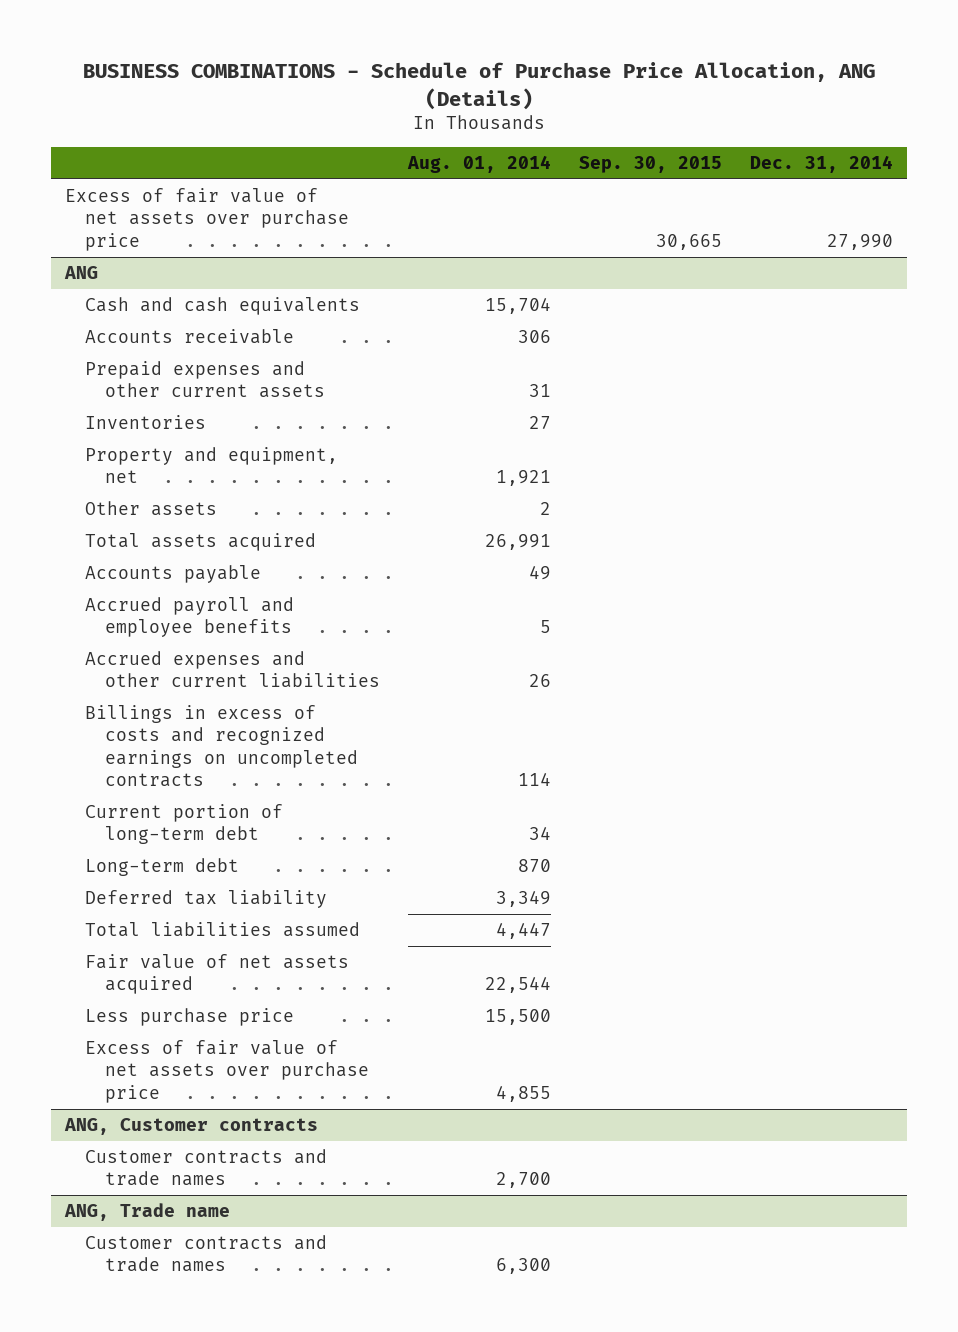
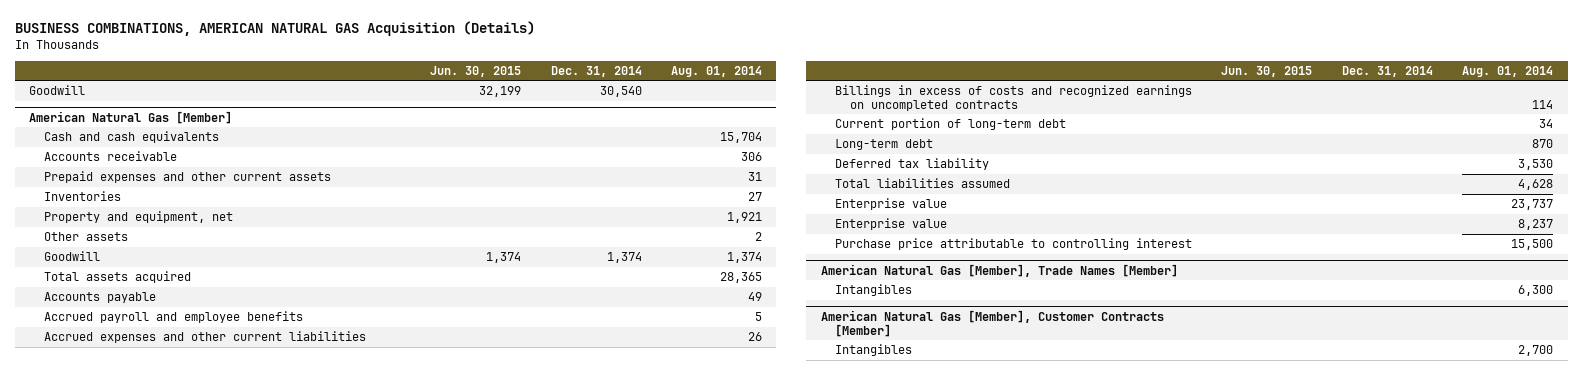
[82,62,875,110] BUSINESS COMBINATIONS - Schedule of Purchase Price Allocation, ANG (Details) -> [14,21,535,37] BUSINESS COMBINATIONS, AMERICAN NATURAL GAS Acquisition (Details)
[578,155,722,173] Sep. 30, 2015 -> none
none -> [430,65,522,77] Jun. 30, 2015
[65,188,350,251] Excess of fair value of net assets over purchase price -> none
none -> [29,85,86,96] Goodwill
[64,266,99,280] ANG -> [29,110,233,124] American Natural Gas [Member]
none -> [43,251,100,262] Goodwill
[485,534,552,551] 26,991 -> [719,272,762,284] 28,365
[85,954,350,995] Fair value of net assets acquired -> none
[85,1040,370,1103] Excess of fair value of net assets over purchase price -> none
[64,1118,319,1136] ANG, Customer contracts -> none
[85,1149,328,1187] Customer contracts and trade names -> none
[64,1203,231,1222] ANG, Trade name -> none
[85,1235,328,1273] Customer contracts and trade names -> none
[496,890,552,908] 3,349 -> [1518,159,1554,171] 3,530
[496,922,552,940] 4,447 -> [1518,179,1554,191] 4,628
none -> [835,198,948,211] Enterprise value
none -> [835,218,948,231] Enterprise value
[85,1008,295,1027] Less purchase price -> [835,238,1193,251] Purchase price attributable to controlling interest
none -> [820,263,1178,277] American Natural Gas [Member], Trade Names [Member]
none -> [835,284,913,297] Intangibles
none -> [820,309,1164,337] American Natural Gas [Member], Customer Contracts [Member]
none -> [835,344,913,357] Intangibles

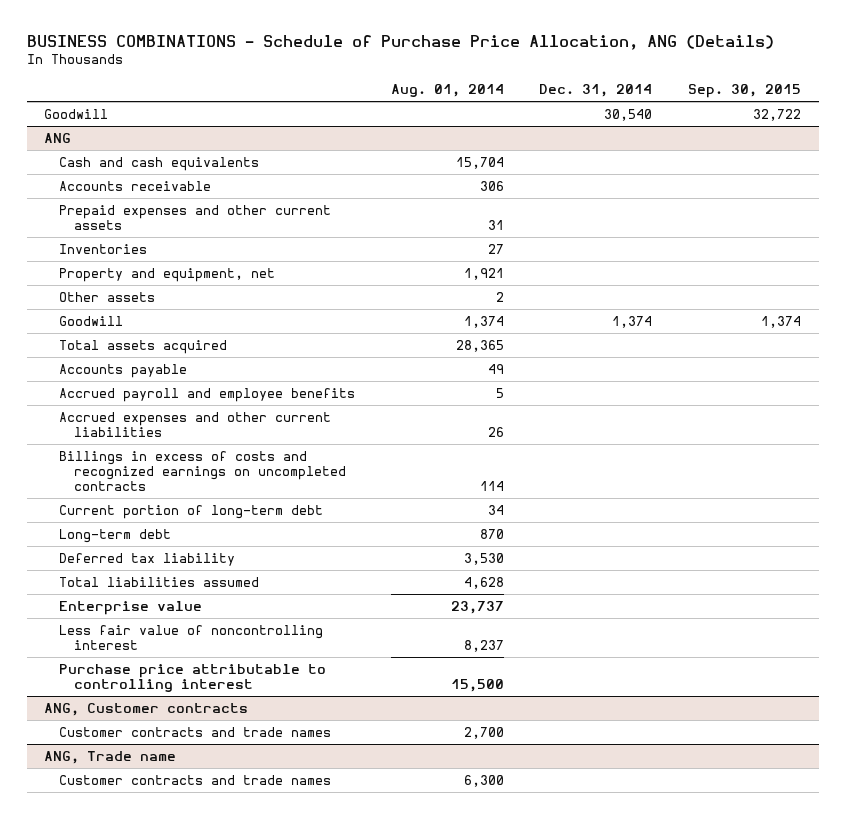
[14,21,535,37] BUSINESS COMBINATIONS, AMERICAN NATURAL GAS Acquisition (Details) -> [26,34,774,50] BUSINESS COMBINATIONS - Schedule of Purchase Price Allocation, ANG (Details)
[430,65,522,77] Jun. 30, 2015 -> none
none -> [687,84,801,99] Sep. 30, 2015
[29,110,233,124] American Natural Gas [Member] -> [44,132,72,143] ANG
[835,218,948,231] Enterprise value -> [59,624,324,651] Less fair value of noncontrolling interest
[820,263,1178,277] American Natural Gas [Member], Trade Names [Member] -> none
[835,284,913,297] Intangibles -> none
[820,309,1164,337] American Natural Gas [Member], Customer Contracts [Member] -> none
[835,344,913,357] Intangibles -> none
none -> [44,702,249,716] ANG, Customer contracts
none -> [59,726,332,737] Customer contracts and trade names
none -> [44,750,177,764] ANG, Trade name
none -> [59,774,332,785] Customer contracts and trade names

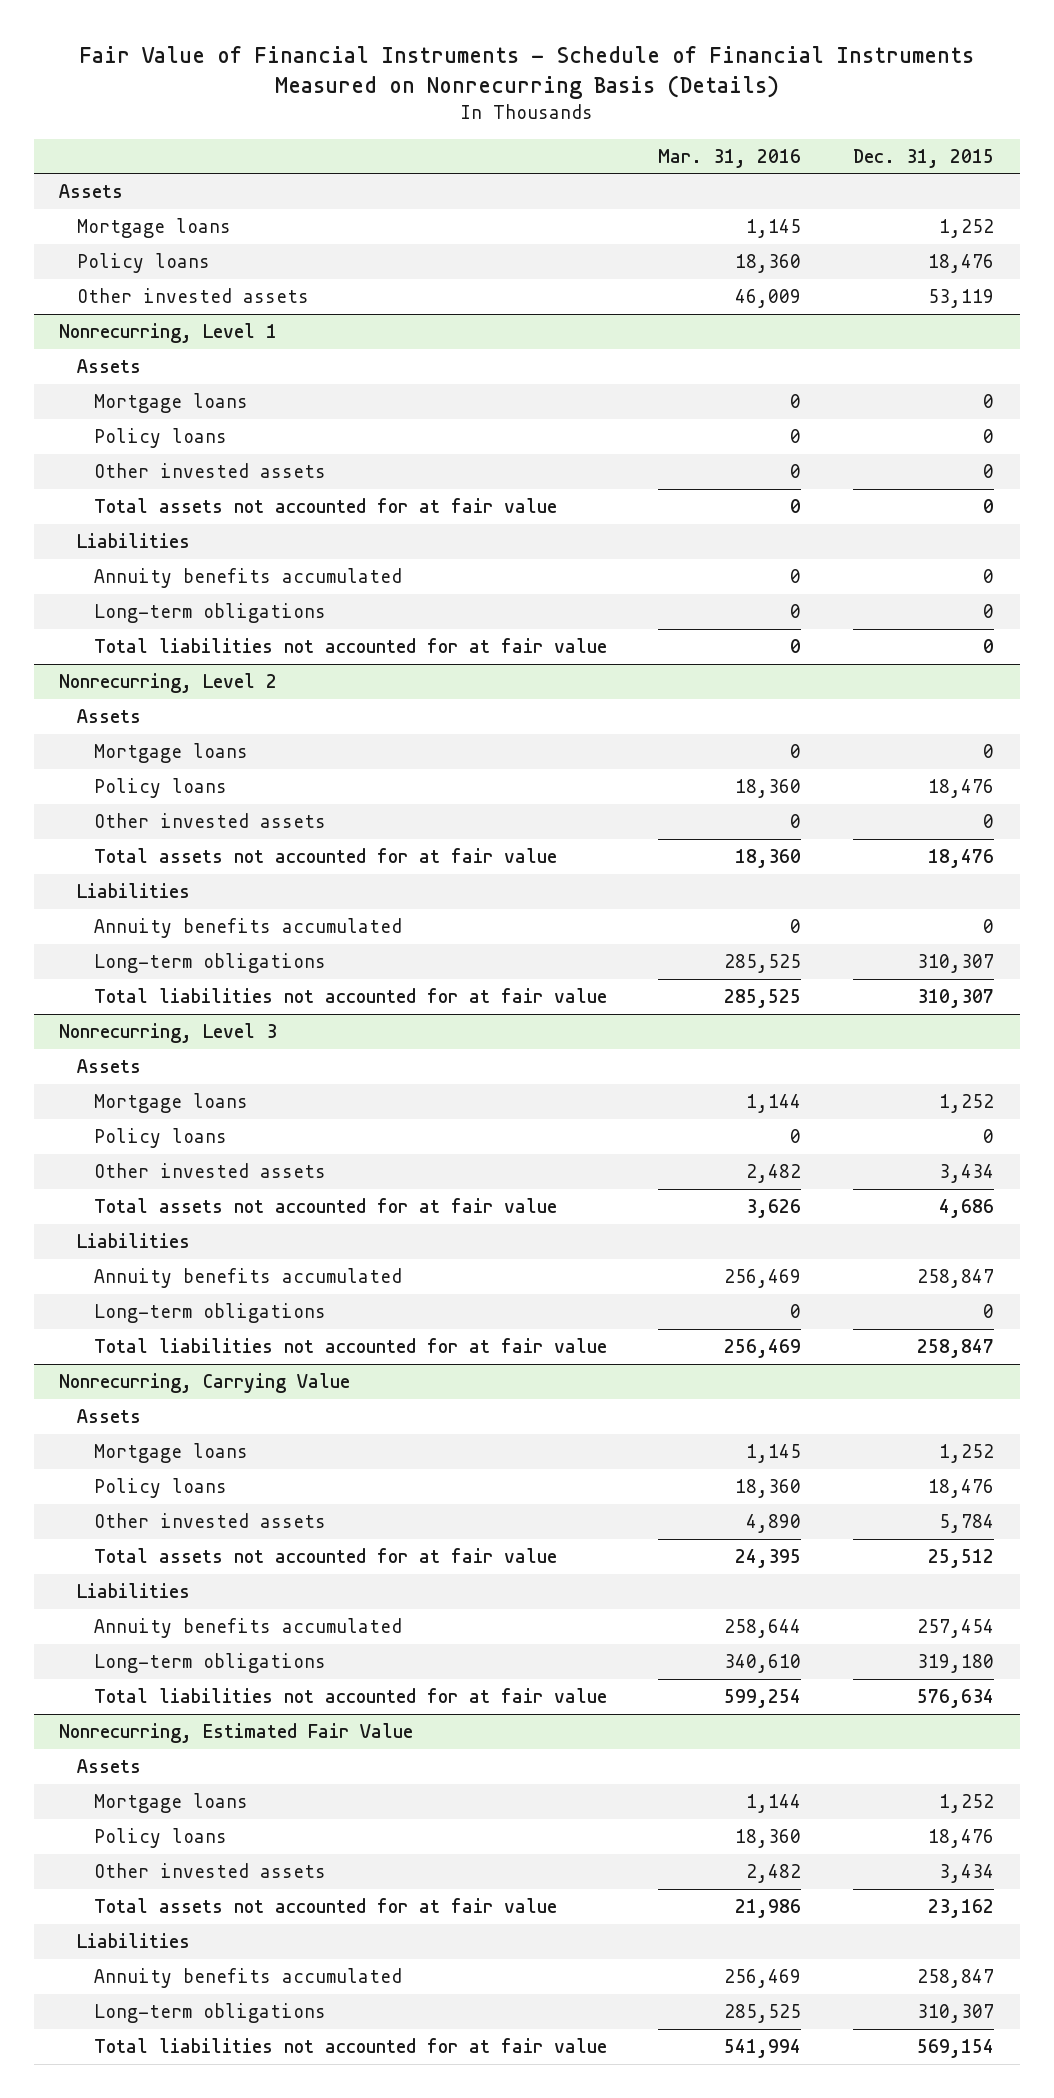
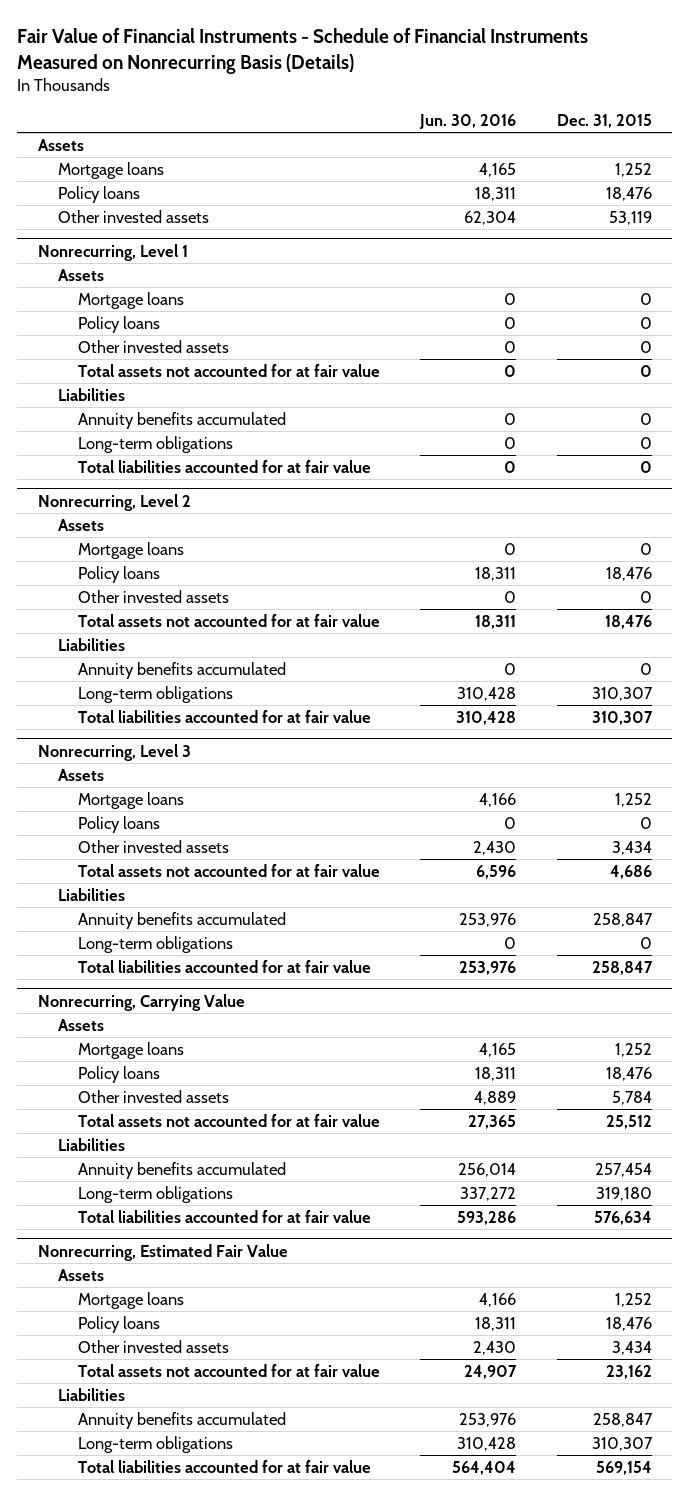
[658,148,802,168] Mar. 31, 2016 -> none
none -> [419,113,517,129] Jun. 30, 2016
[93,638,607,654] Total liabilities not accounted for at fair value -> [77,459,371,473] Total liabilities accounted for at fair value
[93,988,607,1004] Total liabilities not accounted for at fair value -> [77,709,371,723] Total liabilities accounted for at fair value
[93,1338,607,1354] Total liabilities not accounted for at fair value -> [77,959,371,973] Total liabilities accounted for at fair value
[93,1688,607,1704] Total liabilities not accounted for at fair value -> [77,1209,371,1223] Total liabilities accounted for at fair value
[93,2038,607,2054] Total liabilities not accounted for at fair value -> [77,1459,371,1473] Total liabilities accounted for at fair value

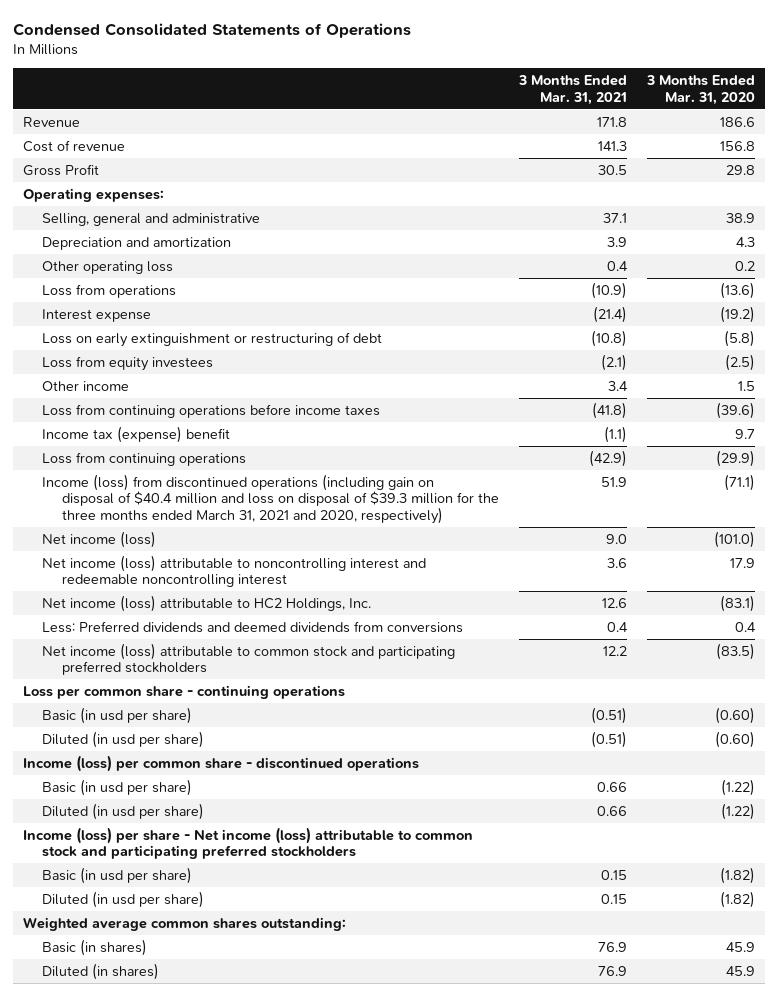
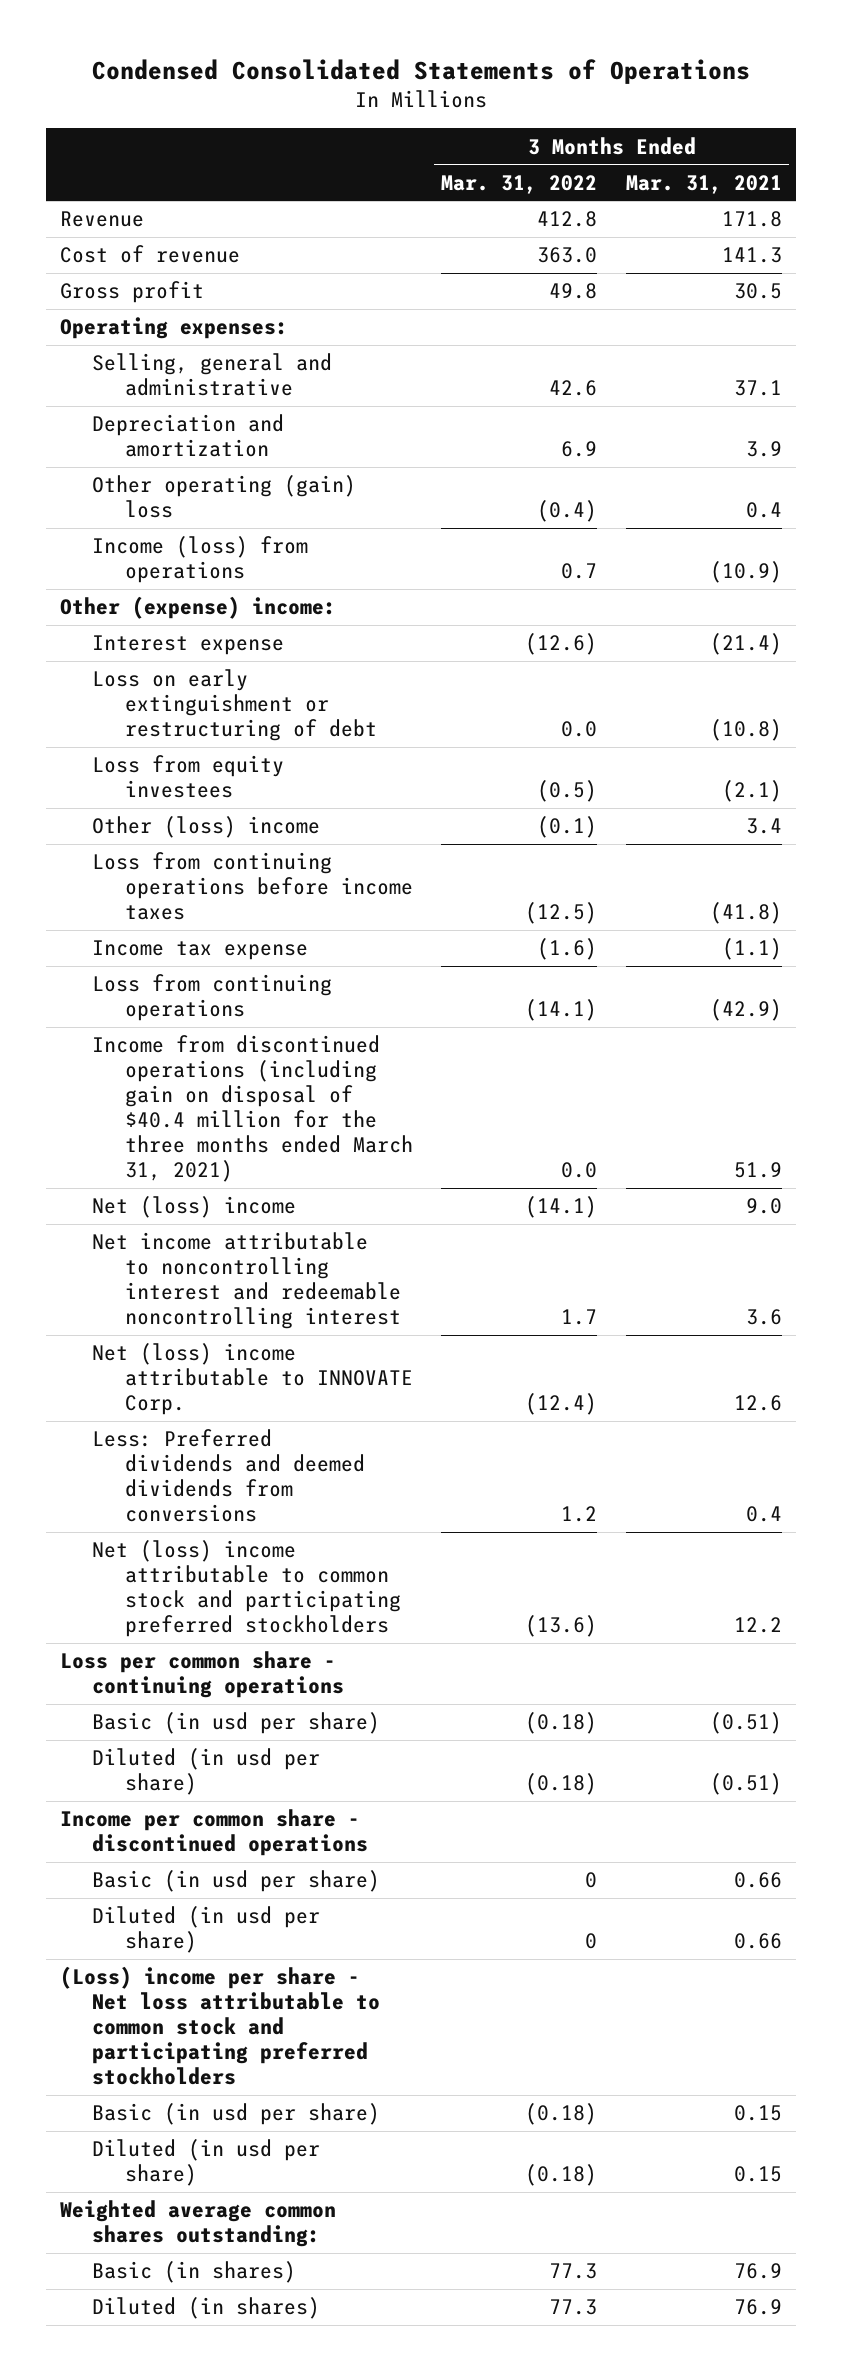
[646,75,756,105] 3 Months Ended Mar. 31, 2020 -> none
none -> [441,174,598,194] Mar. 31, 2022
[22,163,99,176] Gross Profit -> [60,281,205,304] Gross profit
[42,260,174,274] Other operating loss -> [92,475,357,519] Other operating (gain) loss
[42,283,177,298] Loss from operations -> [92,536,309,584] Income (loss) from operations
none -> [60,596,337,620] Other (expense) income:
[42,380,130,391] Other income -> [92,816,321,839] Other (loss) income
[42,425,231,443] Income tax (expense) benefit -> [92,940,309,961] Income tax expense
[42,473,499,525] Income (loss) from discontinued operations (including gain on disposal of $40.4 million and loss on disposal of $39.3 million for the three months ended March 31, 2021 and 2020, respectively) -> [92,1035,413,1183] Income from discontinued operations (including gain on disposal of $40.4 million for the three months ended March 31, 2021)
[42,530,157,548] Net income (loss) -> [92,1196,297,1219] Net (loss) income
[42,554,427,588] Net income (loss) attributable to noncontrolling interest and redeemable noncontrolling interest -> [92,1232,401,1330] Net income attributable to noncontrolling interest and redeemable noncontrolling interest
[42,594,372,612] Net income (loss) attributable to HC2 Holdings, Inc. -> [92,1343,413,1416] Net (loss) income attributable to INNOVATE Corp.
[42,642,456,676] Net income (loss) attributable to common stock and participating preferred stockholders -> [92,1540,401,1638] Net (loss) income attributable to common stock and participating preferred stockholders
[22,754,419,772] Income (loss) per common share - discontinued operations -> [60,1809,369,1857] Income per common share - discontinued operations
[22,826,473,860] Income (loss) per share - Net income (loss) attributable to common stock and participating preferred stockholders -> [60,1966,381,2086] (Loss) income per share - Net loss attributable to common stock and participating preferred stockholders

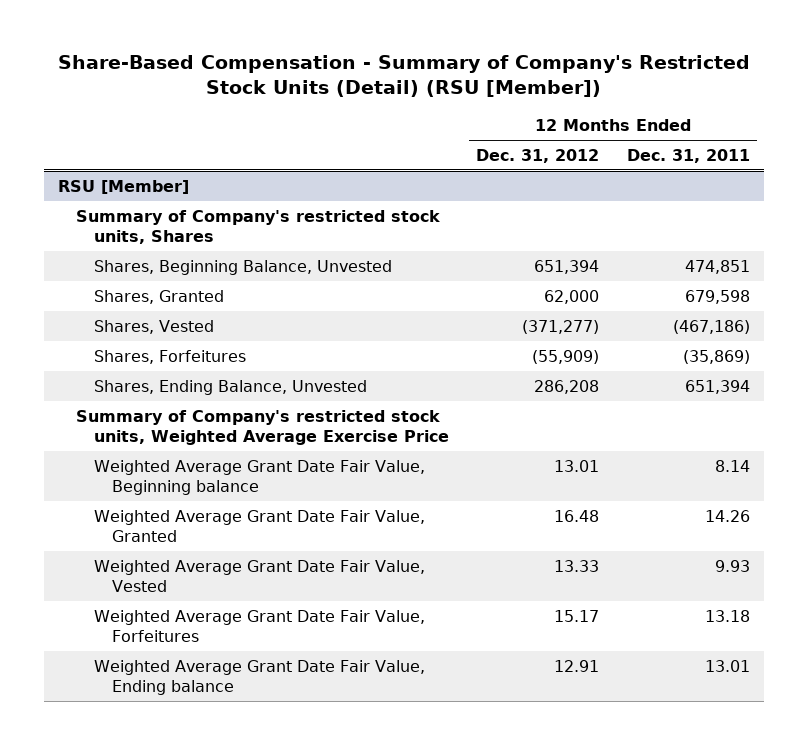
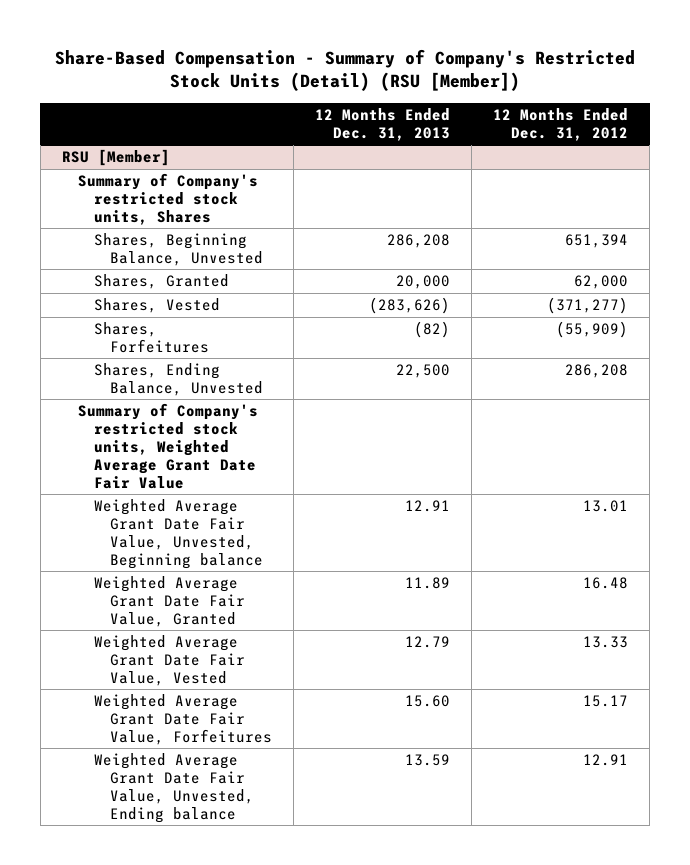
[626,148,750,163] Dec. 31, 2011 -> none
none -> [315,107,451,141] 12 Months Ended Dec. 31, 2013
[75,409,449,446] Summary of Company's restricted stock units, Weighted Average Exercise Price -> [77,403,258,489] Summary of Company's restricted stock units, Weighted Average Grant Date Fair Value
[93,459,425,496] Weighted Average Grant Date Fair Value, Beginning balance -> [94,499,264,569] Weighted Average Grant Date Fair Value, Unvested, Beginning balance
[93,659,425,696] Weighted Average Grant Date Fair Value, Ending balance -> [94,753,255,823] Weighted Average Grant Date Fair Value, Unvested, Ending balance

